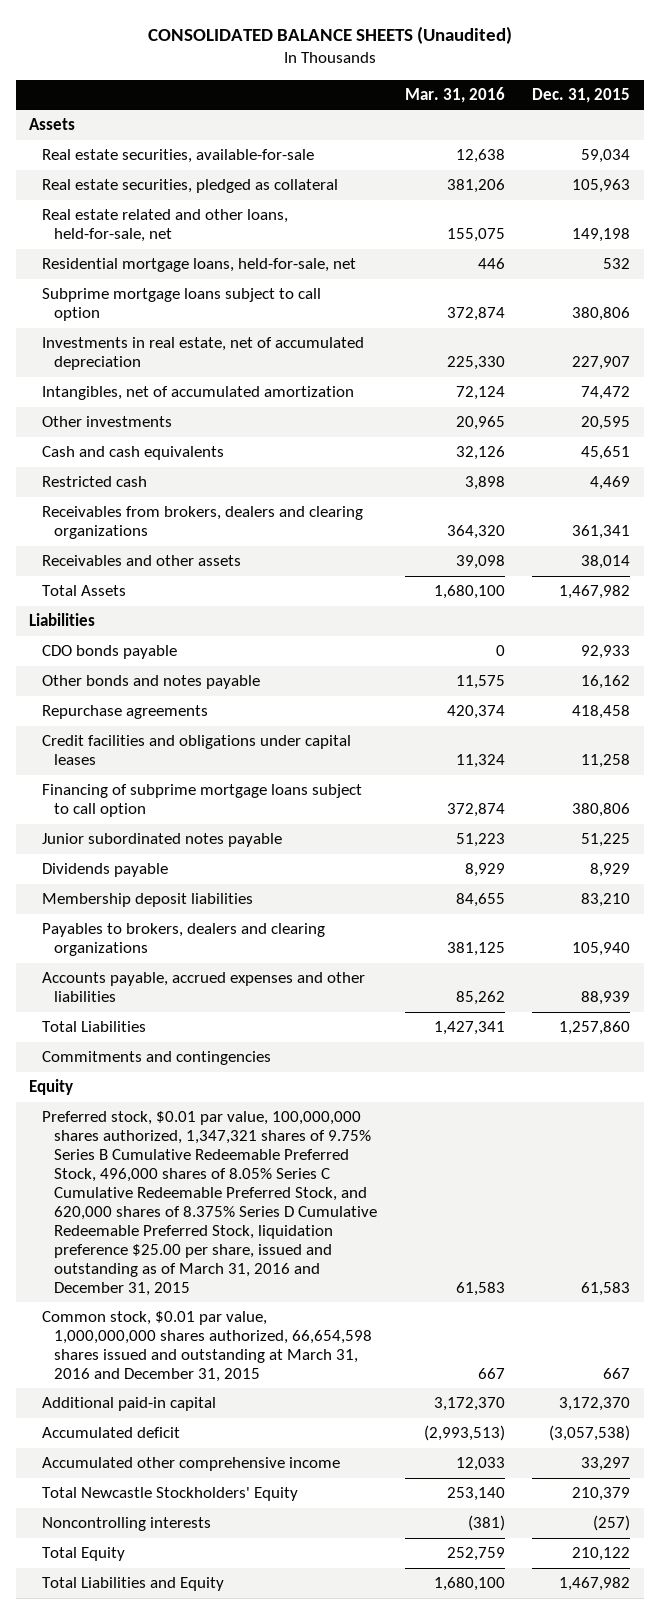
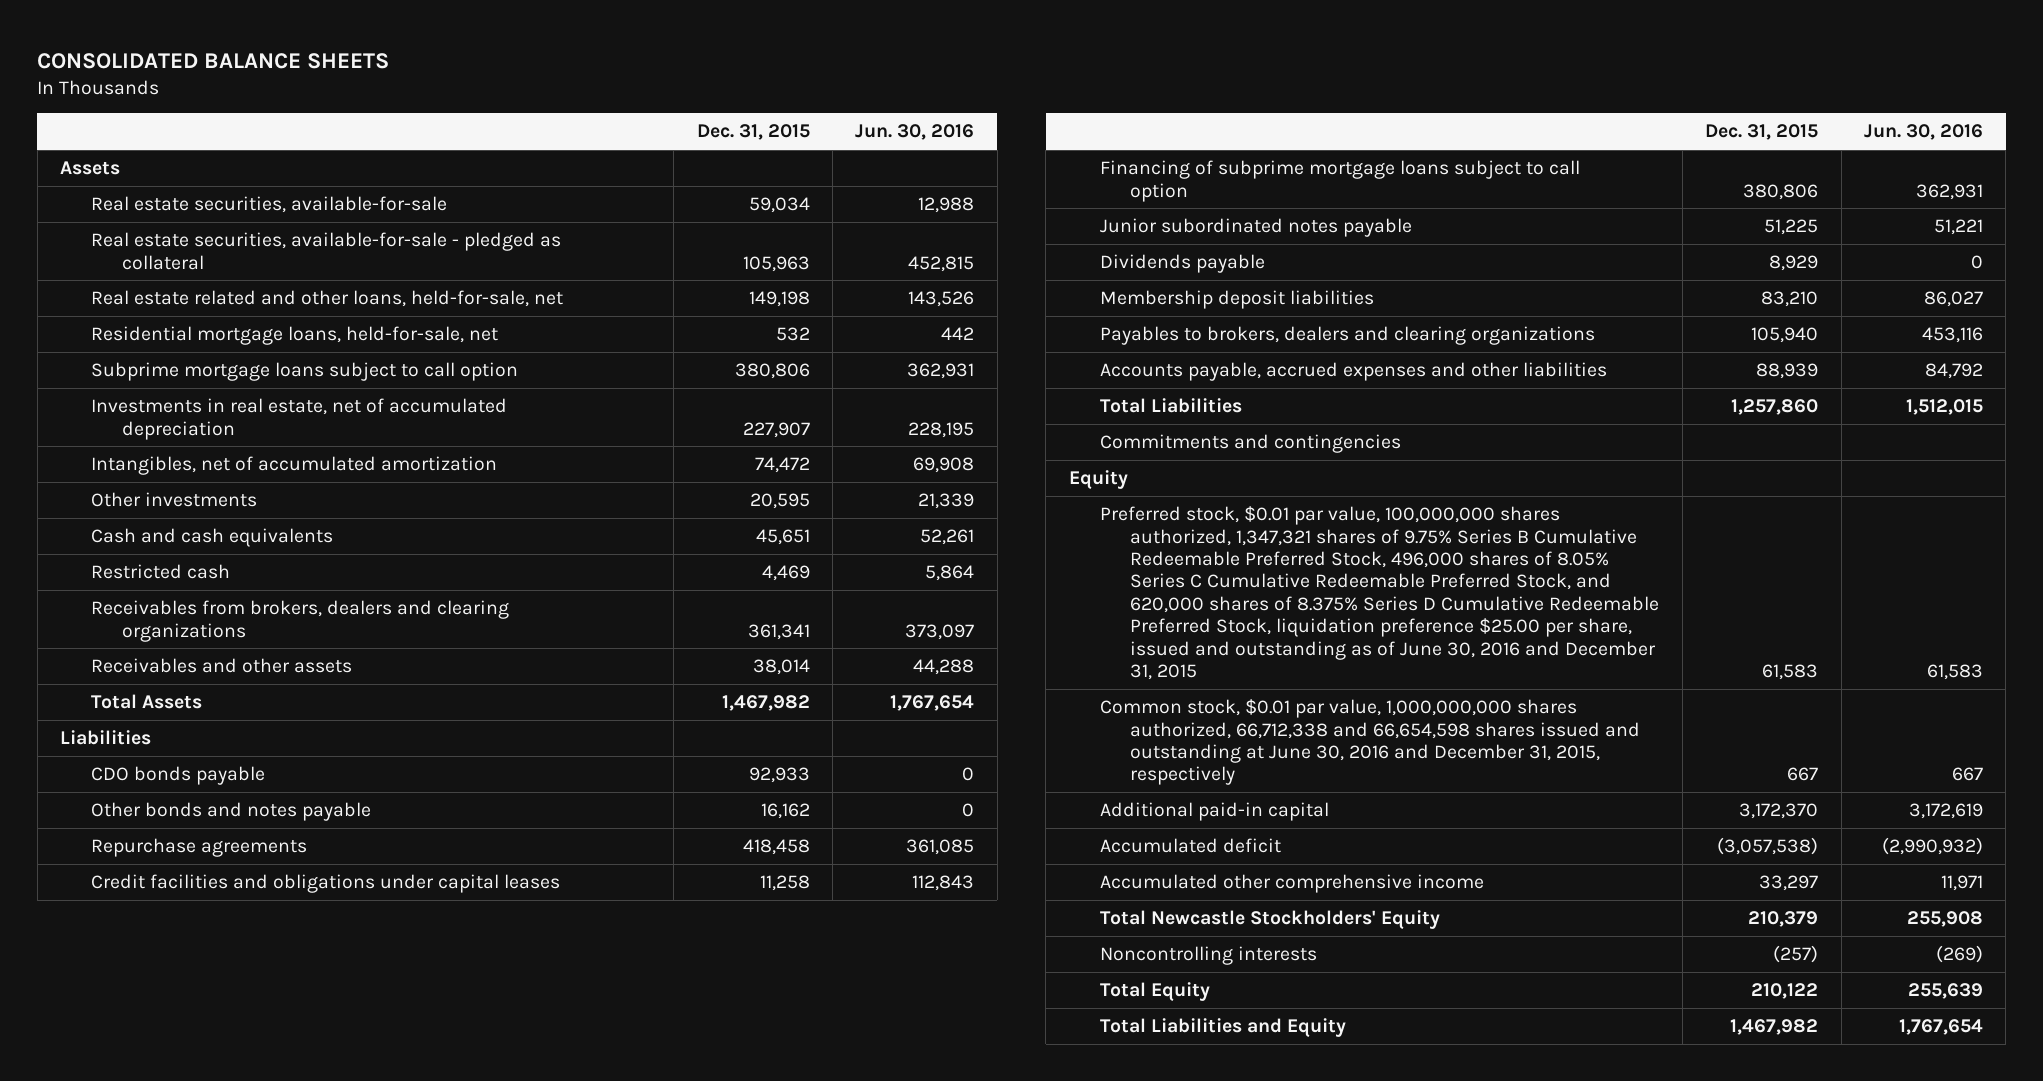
[147,26,512,45] CONSOLIDATED BALANCE SHEETS (Unaudited) -> [37,52,390,69] CONSOLIDATED BALANCE SHEETS
[404,87,505,104] Mar. 31, 2016 -> none
none -> [855,124,975,141] Jun. 30, 2016
[41,179,338,194] Real estate securities, pledged as collateral -> [91,232,562,270] Real estate securities, available-for-sale - pledged as collateral
[41,1111,378,1296] Preferred stock, $0.01 par value, 100,000,000 shares authorized, 1,347,321 shares of 9.75% Series B Cumulative Redeemable Preferred Stock, 496,000 shares of 8.05% Series C Cumulative Redeemable Preferred Stock, and 620,000 shares of 8.375% Series D Cumulative Redeemable Preferred Stock, liquidation preference $25.00 per share, issued and outstanding as of March 31, 2016 and December 31, 2015 -> [1099,506,1660,681] Preferred stock, $0.01 par value, 100,000,000 shares authorized, 1,347,321 shares of 9.75% Series B Cumulative Redeemable Preferred Stock, 496,000 shares of 8.05% Series C Cumulative Redeemable Preferred Stock, and 620,000 shares of 8.375% Series D Cumulative Redeemable Preferred Stock, liquidation preference $25.00 per share, issued and outstanding as of June 30, 2016 and December 31, 2015
[41,1311,373,1383] Common stock, $0.01 par value, 1,000,000,000 shares authorized, 66,654,598 shares issued and outstanding at March 31, 2016 and December 31, 2015 -> [1099,699,1641,786] Common stock, $0.01 par value, 1,000,000,000 shares authorized, 66,712,338 and 66,654,598 shares issued and outstanding at June 30, 2016 and December 31, 2015, respectively

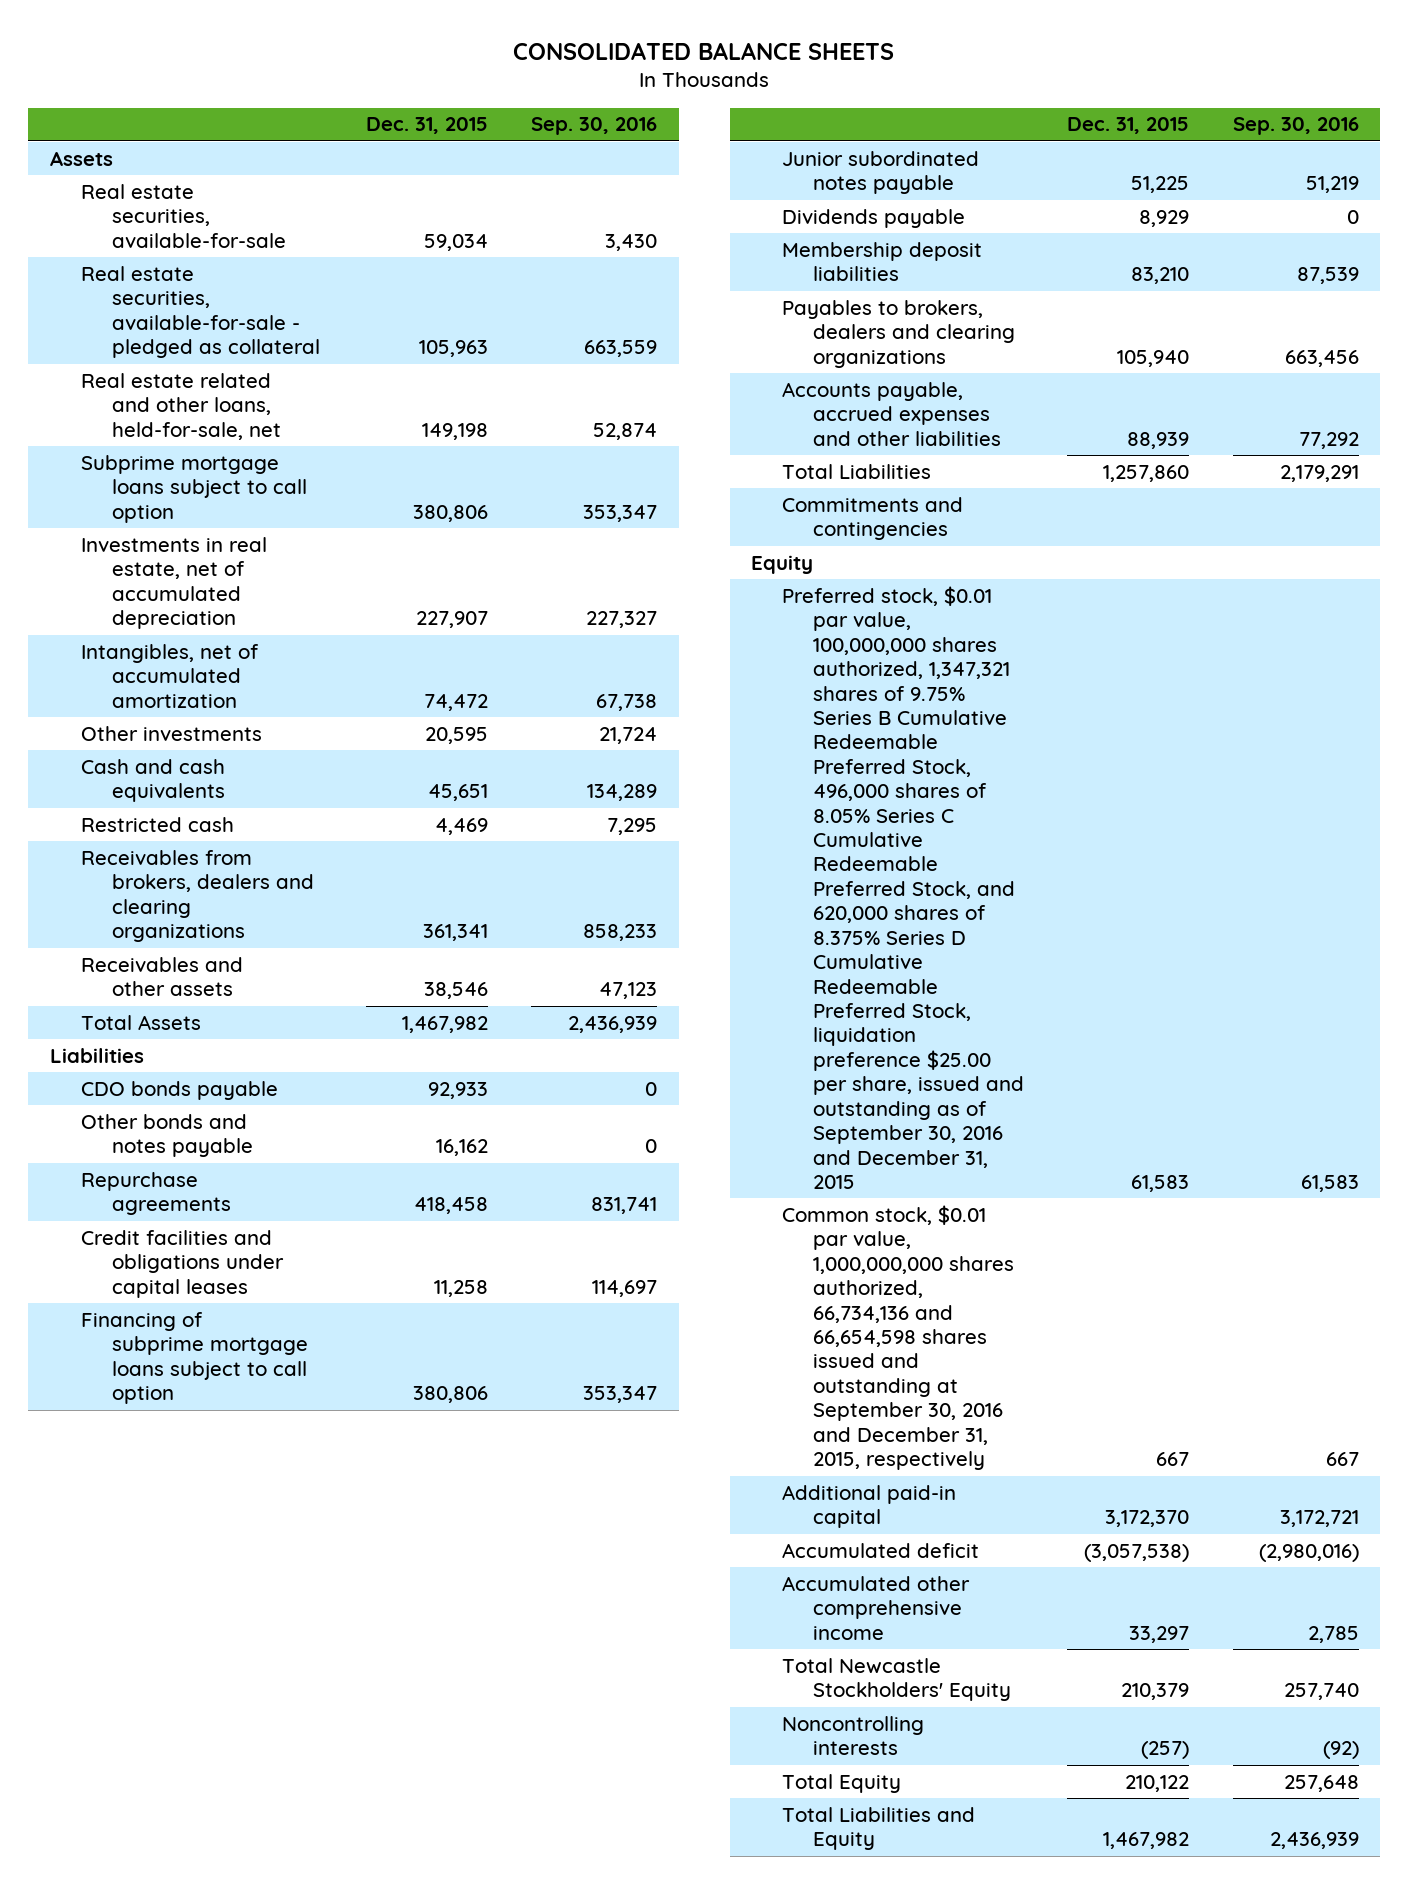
[855,124,975,141] Jun. 30, 2016 -> none
none -> [531,117,658,136] Sep. 30, 2016
[91,326,499,346] Residential mortgage loans, held-for-sale, net -> none
[752,659,810,676] 38,014 -> [423,982,488,1000] 38,546
[1099,506,1660,681] Preferred stock, $0.01 par value, 100,000,000 shares authorized, 1,347,321 shares of 9.75% Series B Cumulative Redeemable Preferred Stock, 496,000 shares of 8.05% Series C Cumulative Redeemable Preferred Stock, and 620,000 shares of 8.375% Series D Cumulative Redeemable Preferred Stock, liquidation preference $25.00 per share, issued and outstanding as of June 30, 2016 and December 31, 2015 -> [782,585,1025,1189] Preferred stock, $0.01 par value, 100,000,000 shares authorized, 1,347,321 shares of 9.75% Series B Cumulative Redeemable Preferred Stock, 496,000 shares of 8.05% Series C Cumulative Redeemable Preferred Stock, and 620,000 shares of 8.375% Series D Cumulative Redeemable Preferred Stock, liquidation preference $25.00 per share, issued and outstanding as of September 30, 2016 and December 31, 2015
[1099,699,1641,786] Common stock, $0.01 par value, 1,000,000,000 shares authorized, 66,712,338 and 66,654,598 shares issued and outstanding at June 30, 2016 and December 31, 2015, respectively -> [782,1204,1015,1471] Common stock, $0.01 par value, 1,000,000,000 shares authorized, 66,734,136 and 66,654,598 shares issued and outstanding at September 30, 2016 and December 31, 2015, respectively

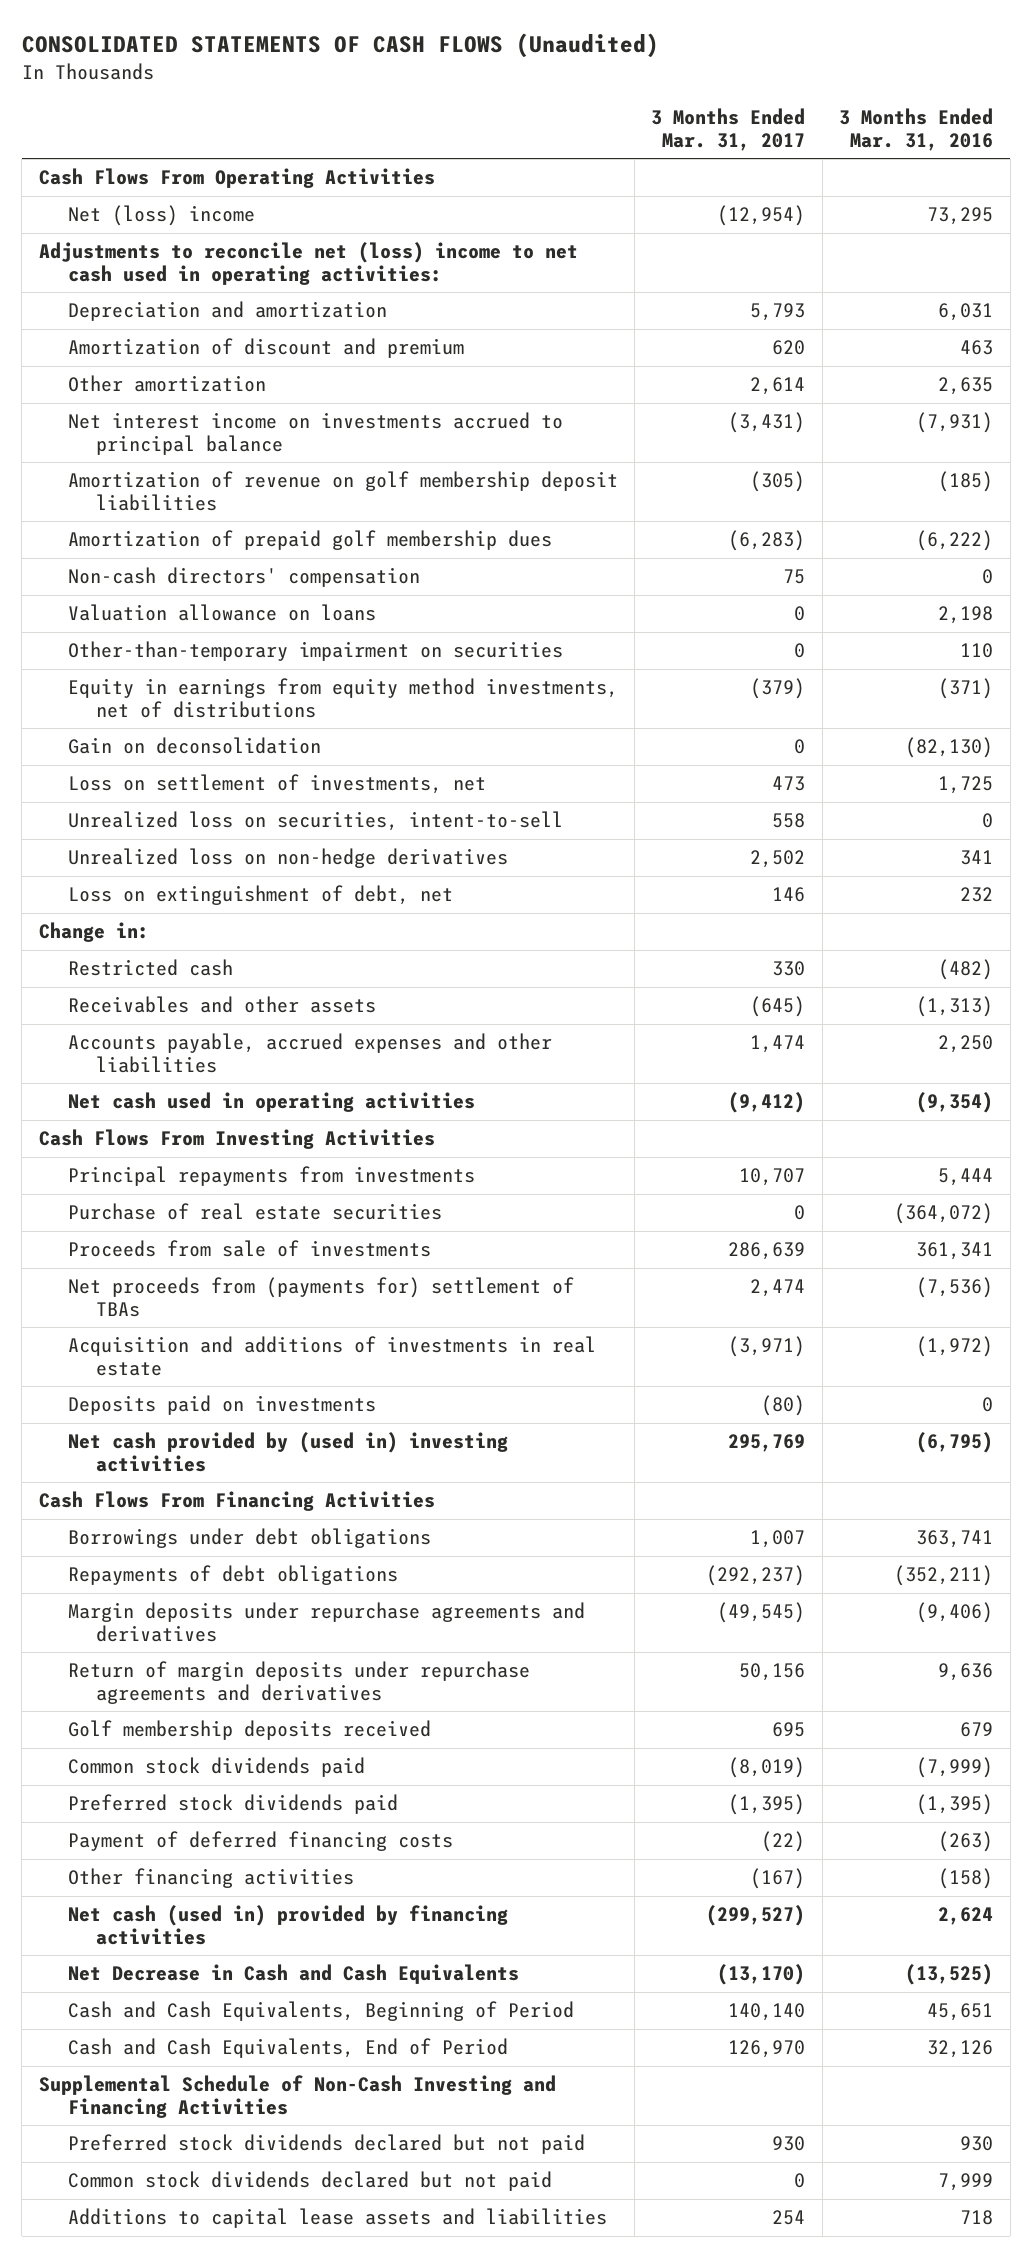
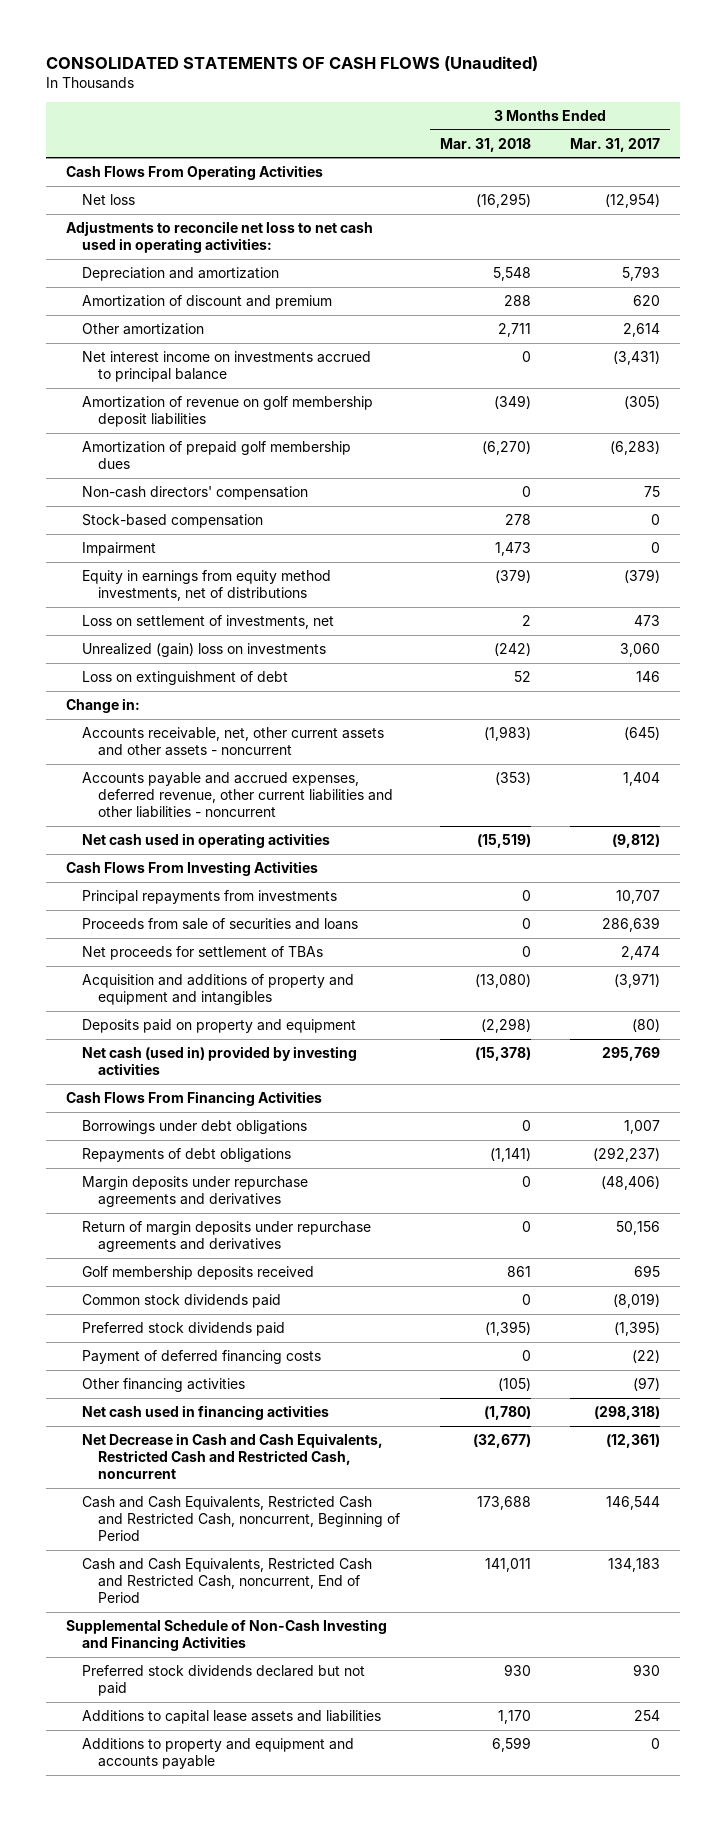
[839,107,994,151] 3 Months Ended Mar. 31, 2016 -> none
none -> [439,137,531,152] Mar. 31, 2018
[67,205,255,227] Net (loss) income -> [82,194,136,206] Net loss
[38,242,578,285] Adjustments to reconcile net (loss) income to net cash used in operating activities: -> [66,221,374,254] Adjustments to reconcile net loss to net cash used in operating activities:
[67,604,376,622] Valuation allowance on loans -> none
[67,641,563,662] Other-than-temporary impairment on securities -> none
none -> [82,514,264,529] Stock-based compensation
none -> [82,542,157,557] Impairment
[67,737,321,755] Gain on deconsolidation -> none
[67,848,508,869] Unrealized loss on non-hedge derivatives -> none
[67,811,563,832] Unrealized loss on securities, intent-to-sell -> [82,643,327,658] Unrealized (gain) loss on investments
[772,813,806,829] 558 -> [620,643,661,658] 3,060
[67,885,453,906] Loss on extinguishment of debt, net -> [82,671,289,686] Loss on extinguishment of debt
[67,959,233,977] Restricted cash -> none
[67,996,376,1014] Receivables and other assets -> [82,727,385,757] Accounts receivable, net, other current assets and other assets - noncurrent
[67,1033,552,1073] Accounts payable, accrued expenses and other liabilities -> [82,772,394,818] Accounts payable and accrued expenses, deferred revenue, other current liabilities and other liabilities - noncurrent
[750,1035,806,1054] 1,474 -> [623,772,661,787] 1,404
[728,1092,806,1114] (9,412) -> [612,834,661,849] (9,812)
[67,1203,442,1221] Purchase of real estate securities -> none
[67,1240,431,1258] Proceeds from sale of investments -> [82,918,359,931] Proceeds from sale of securities and loans
[67,1277,574,1317] Net proceeds from (payments for) settlement of TBAs -> [82,946,324,961] Net proceeds for settlement of TBAs
[67,1336,596,1376] Acquisition and additions of investments in real estate -> [82,974,355,1006] Acquisition and additions of property and equipment and intangibles
[67,1395,376,1416] Deposits paid on investments -> [82,1019,357,1034] Deposits paid on property and equipment
[67,1432,508,1472] Net cash provided by (used in) investing activities -> [82,1046,358,1076] Net cash (used in) provided by investing activities
[717,1602,806,1624] (49,545) -> [601,1176,661,1191] (48,406)
[750,1868,806,1890] (167) -> [633,1377,661,1392] (97)
[67,1905,508,1945] Net cash (used in) provided by financing activities -> [82,1405,330,1421] Net cash used in financing activities
[706,1905,806,1927] (299,527) -> [594,1406,661,1421] (298,318)
[67,1964,519,1985] Net Decrease in Cash and Cash Equivalents -> [82,1433,384,1479] Net Decrease in Cash and Cash Equivalents, Restricted Cash and Restricted Cash, noncurrent
[717,1964,806,1986] (13,170) -> [606,1434,661,1449] (12,361)
[67,2001,574,2022] Cash and Cash Equivalents, Beginning of Period -> [82,1496,401,1541] Cash and Cash Equivalents, Restricted Cash and Restricted Cash, noncurrent, Beginning of Period
[728,2003,806,2022] 140,140 -> [606,1496,661,1511] 146,544
[67,2038,508,2059] Cash and Cash Equivalents, End of Period -> [82,1558,373,1603] Cash and Cash Equivalents, Restricted Cash and Restricted Cash, noncurrent, End of Period
[728,2040,806,2059] 126,970 -> [608,1558,661,1573] 134,183
[67,2171,552,2192] Common stock dividends declared but not paid -> none
none -> [82,1738,355,1770] Additions to property and equipment and accounts payable

